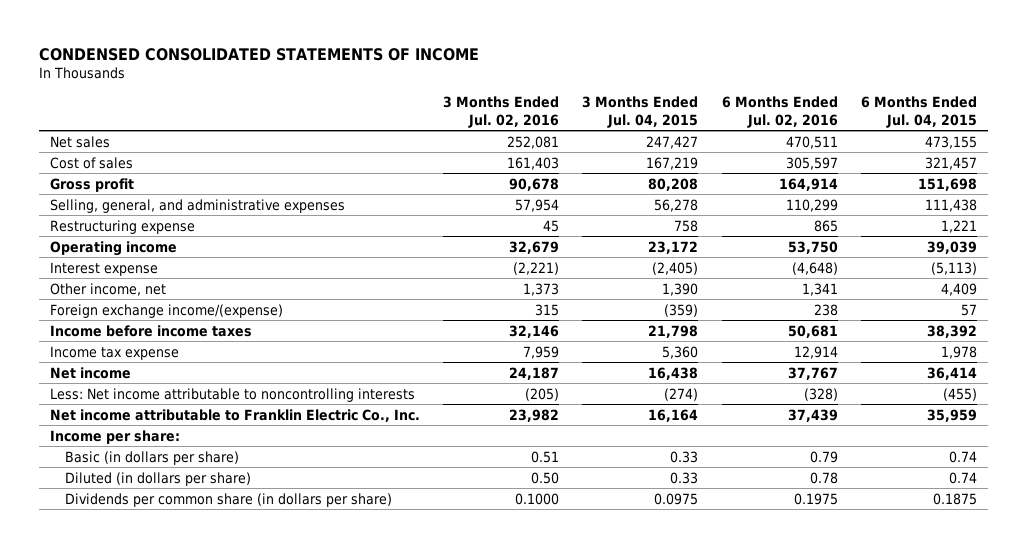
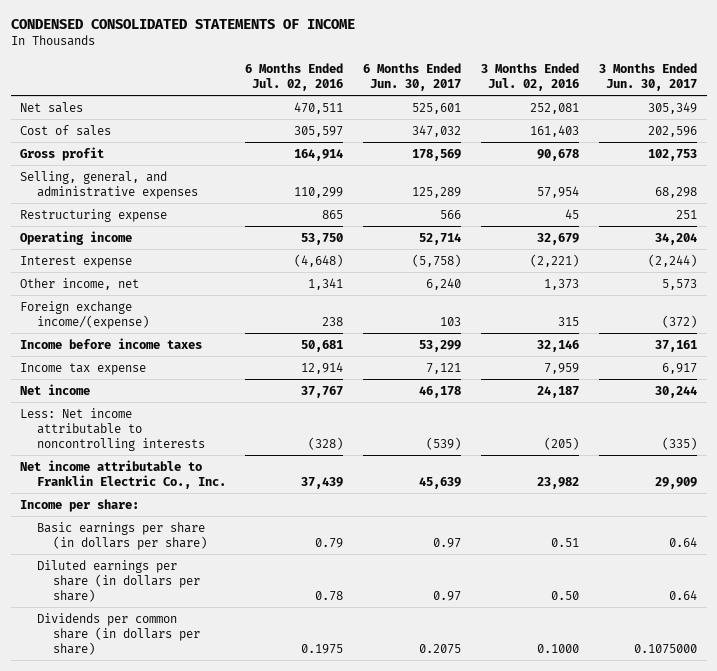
[582,96,699,128] 3 Months Ended Jul. 04, 2015 -> none
[860,96,977,128] 6 Months Ended Jul. 04, 2015 -> none
none -> [363,62,462,91] 6 Months Ended Jun. 30, 2017
none -> [598,62,697,91] 3 Months Ended Jun. 30, 2017
[65,450,240,465] Basic (in dollars per share) -> [36,521,207,550] Basic earnings per share (in dollars per share)
[65,471,252,486] Diluted (in dollars per share) -> [36,559,200,602] Diluted earnings per share (in dollars per share)

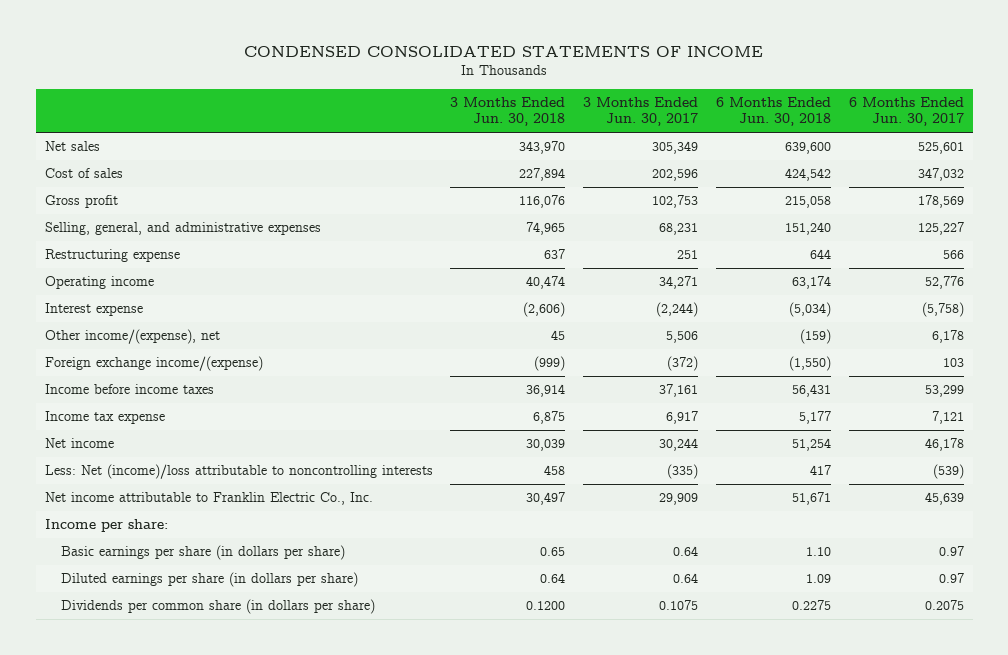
[245,62,344,91] 6 Months Ended Jul. 02, 2016 -> none
[480,62,579,91] 3 Months Ended Jul. 02, 2016 -> none
none -> [450,97,566,127] 3 Months Ended Jun. 30, 2018
none -> [716,97,832,127] 6 Months Ended Jun. 30, 2018
[412,186,462,198] 125,289 -> [917,222,964,236] 125,227
[654,186,697,198] 68,298 -> [659,223,699,236] 68,231
[419,232,462,245] 52,714 -> [924,276,964,290] 52,776
[654,232,697,245] 34,204 -> [659,276,699,290] 34,271
[20,277,140,290] Other income, net -> [44,329,220,345] Other income/(expense), net
[426,277,462,290] 6,240 -> [931,330,964,344] 6,178
[661,278,697,290] 5,573 -> [666,331,699,344] 5,506
[20,407,205,451] Less: Net income attributable to noncontrolling interests -> [44,464,433,480] Less: Net (income)/loss attributable to noncontrolling interests
[633,643,697,654] 0.1075000 -> [659,600,699,611] 0.1075

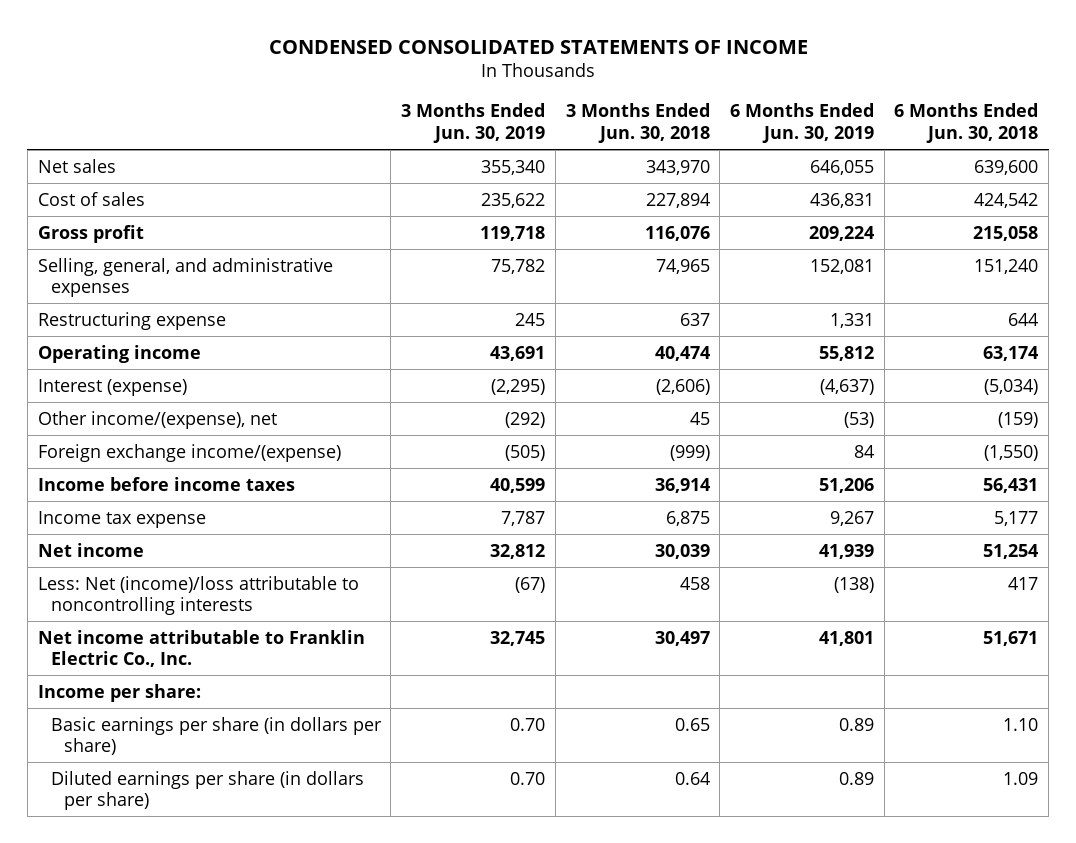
[583,97,699,127] 3 Months Ended Jun. 30, 2017 -> none
[848,97,964,127] 6 Months Ended Jun. 30, 2017 -> none
none -> [401,103,546,143] 3 Months Ended Jun. 30, 2019
none -> [729,103,874,143] 6 Months Ended Jun. 30, 2019
[44,303,143,317] Interest expense -> [37,378,187,396] Interest (expense)
[60,599,375,615] Dividends per common share (in dollars per share) -> none

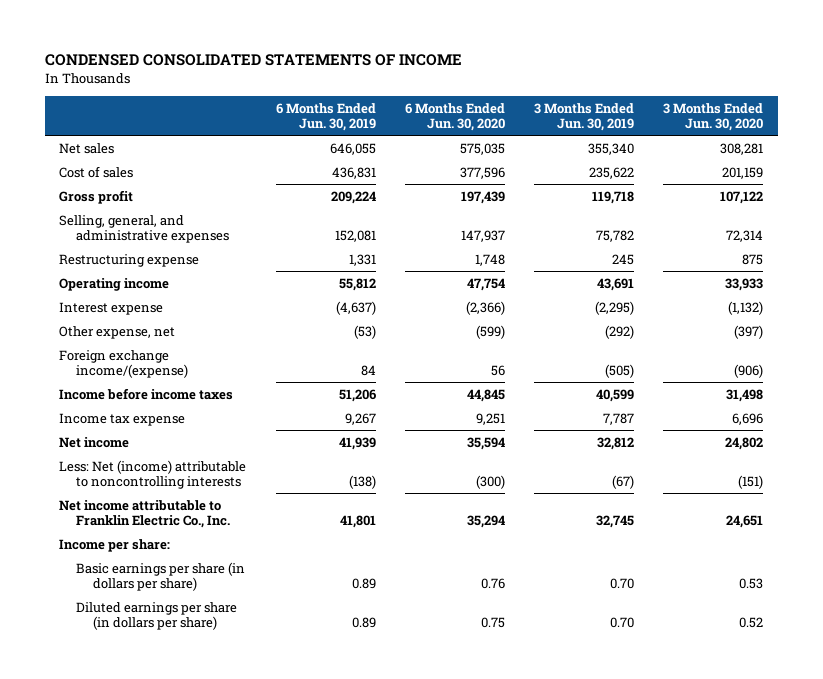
[565,103,710,143] 3 Months Ended Jun. 30, 2018 -> none
[894,103,1039,143] 6 Months Ended Jun. 30, 2018 -> none
none -> [404,102,505,131] 6 Months Ended Jun. 30, 2020
none -> [663,102,764,131] 3 Months Ended Jun. 30, 2020
[37,378,187,396] Interest (expense) -> [59,301,164,315] Interest expense
[37,410,277,429] Other income/(expense), net -> [59,325,176,339] Other expense, net
[37,575,359,616] Less: Net (income)/loss attributable to noncontrolling interests -> [59,459,247,489] Less: Net (income) attributable to noncontrolling interests

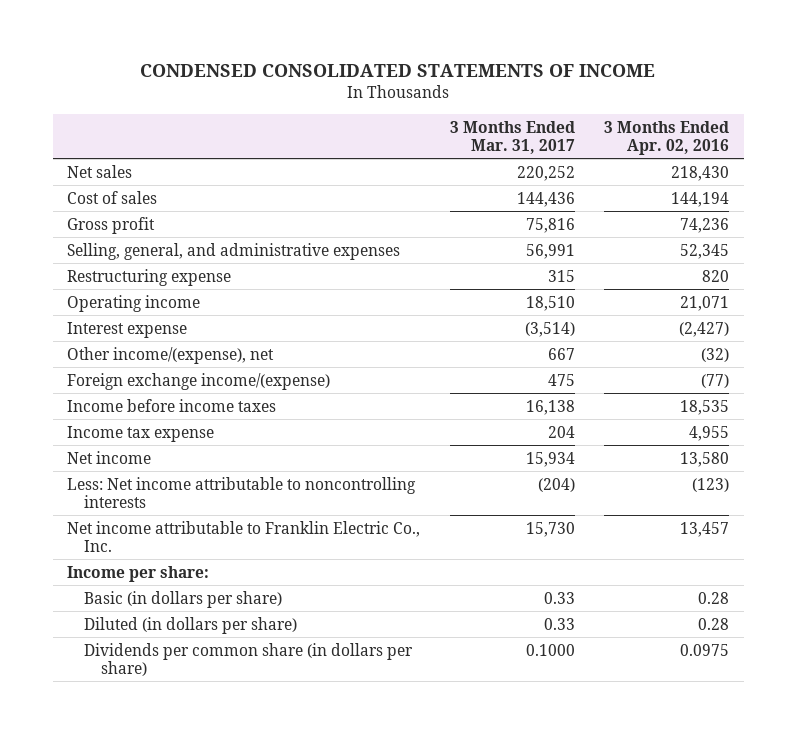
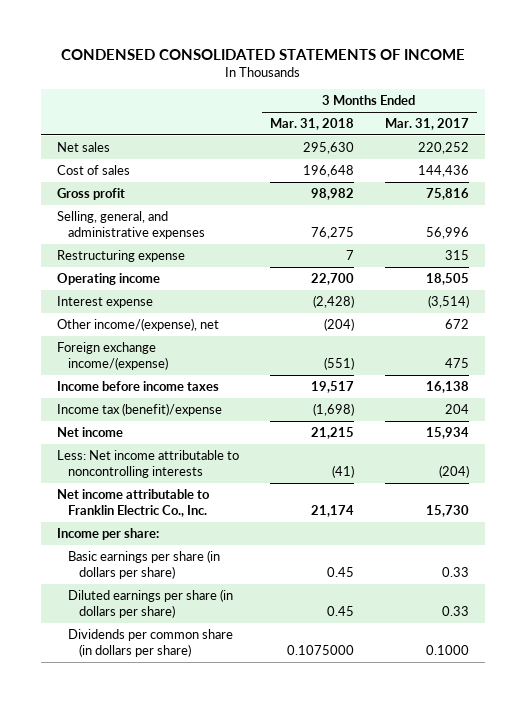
[604,120,730,156] 3 Months Ended Apr. 02, 2016 -> none
none -> [269,118,354,131] Mar. 31, 2018
[525,243,575,259] 56,991 -> [425,226,469,239] 56,996
[525,295,575,311] 18,510 -> [425,272,469,285] 18,505
[547,347,575,360] 667 -> [444,318,469,329] 672
[67,425,215,442] Income tax expense -> [56,402,222,416] Income tax (benefit)/expense
[84,590,283,608] Basic (in dollars per share) -> [67,549,220,579] Basic earnings per share (in dollars per share)
[84,616,298,634] Diluted (in dollars per share) -> [67,588,233,618] Diluted earnings per share (in dollars per share)

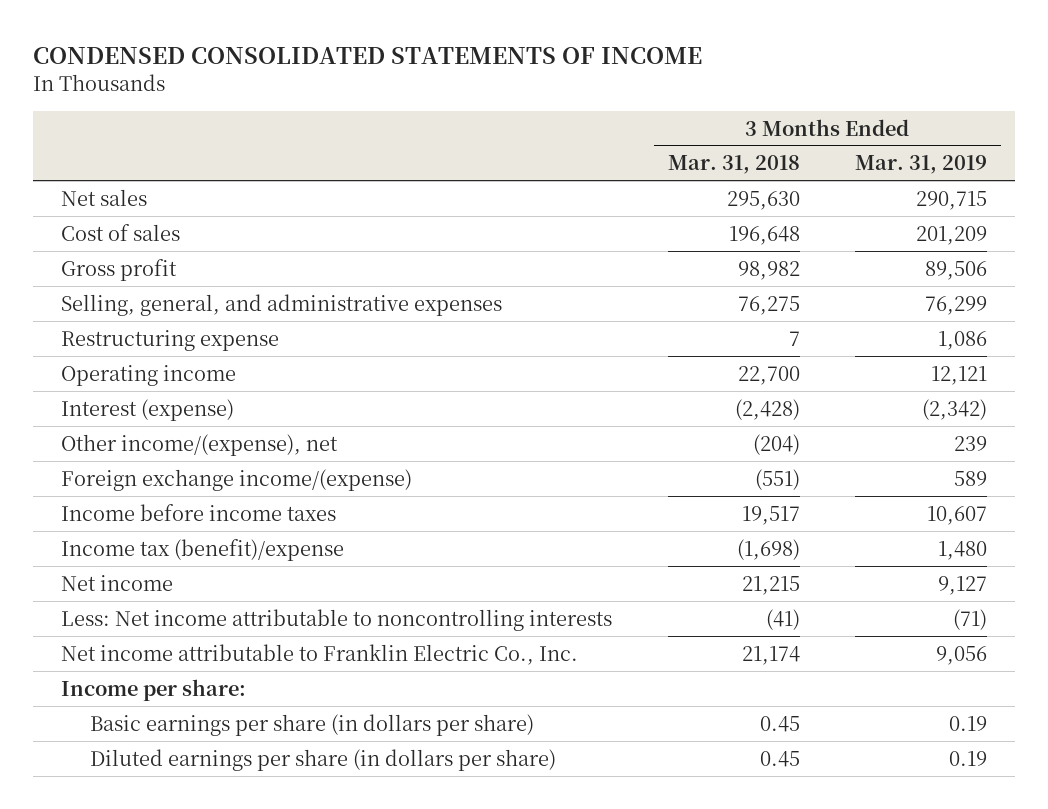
[384,118,469,131] Mar. 31, 2017 -> none
none -> [855,155,988,175] Mar. 31, 2019
[56,295,153,308] Interest expense -> [61,398,235,421] Interest (expense)
[67,628,233,657] Dividends per common share (in dollars per share) -> none

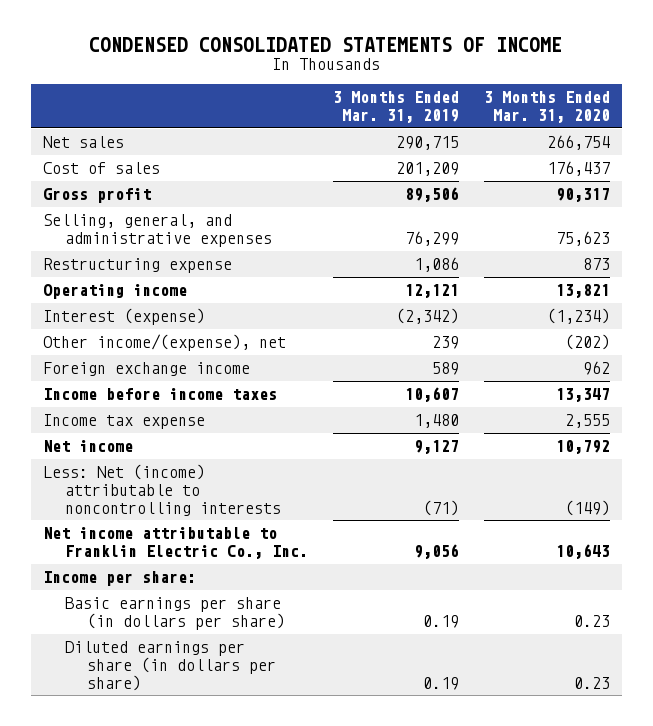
[667,155,800,175] Mar. 31, 2018 -> none
none -> [483,91,610,124] 3 Months Ended Mar. 31, 2020
[61,468,413,491] Foreign exchange income/(expense) -> [43,362,251,377] Foreign exchange income
[61,538,345,561] Income tax (benefit)/expense -> [43,414,206,430] Income tax expense
[61,608,613,631] Less: Net income attributable to noncontrolling interests -> [43,464,281,516] Less: Net (income) attributable to noncontrolling interests

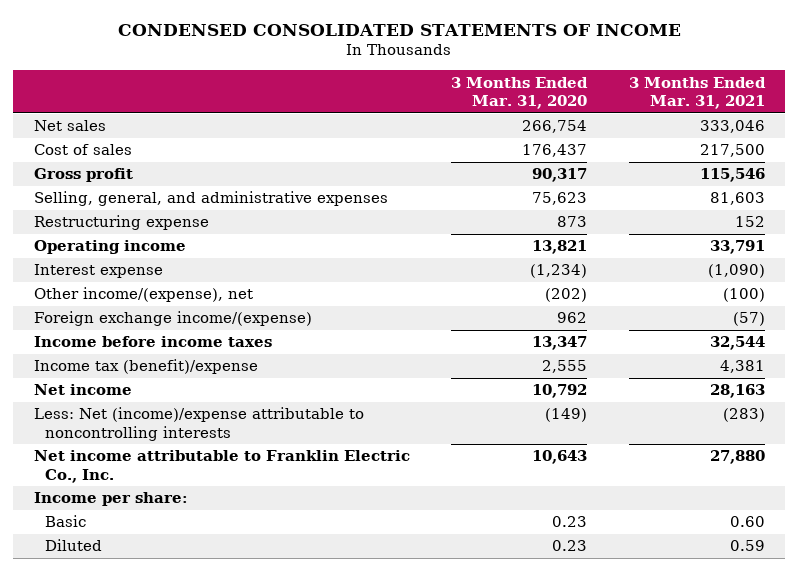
[332,91,459,124] 3 Months Ended Mar. 31, 2019 -> none
none -> [628,76,766,109] 3 Months Ended Mar. 31, 2021
[43,308,206,326] Interest (expense) -> [33,264,163,279] Interest expense
[43,362,251,377] Foreign exchange income -> [33,311,312,327] Foreign exchange income/(expense)
[43,414,206,430] Income tax expense -> [33,359,258,375] Income tax (benefit)/expense
[43,464,281,516] Less: Net (income) attributable to noncontrolling interests -> [33,407,364,441] Less: Net (income)/expense attributable to noncontrolling interests
[64,597,285,631] Basic earnings per share (in dollars per share) -> [45,515,87,528] Basic
[64,641,276,691] Diluted earnings per share (in dollars per share) -> [45,539,103,552] Diluted

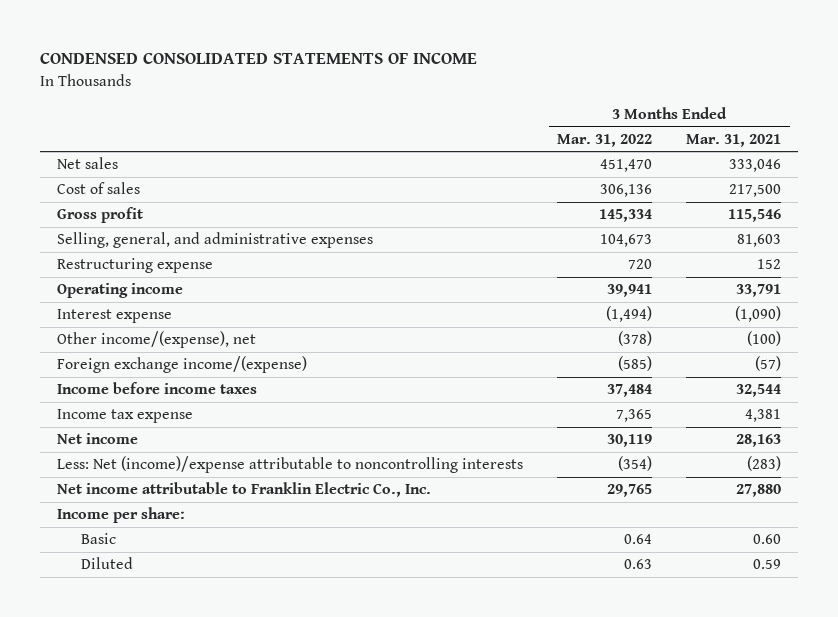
[451,76,589,109] 3 Months Ended Mar. 31, 2020 -> none
none -> [557,133,653,147] Mar. 31, 2022
[33,359,258,375] Income tax (benefit)/expense -> [57,409,194,424] Income tax expense

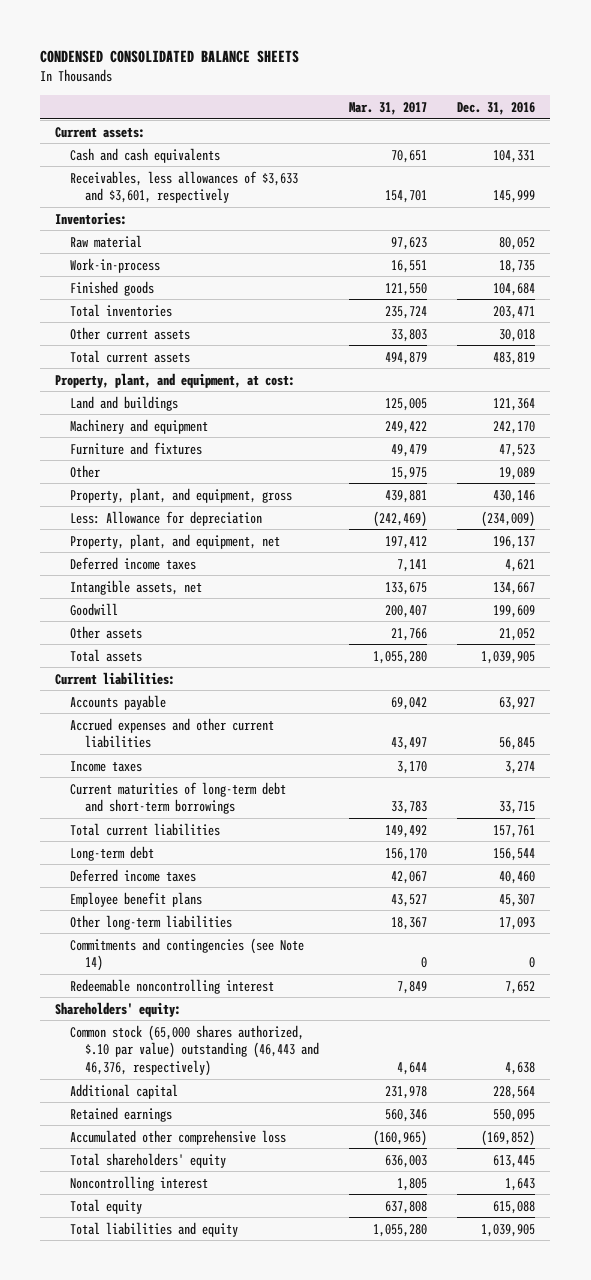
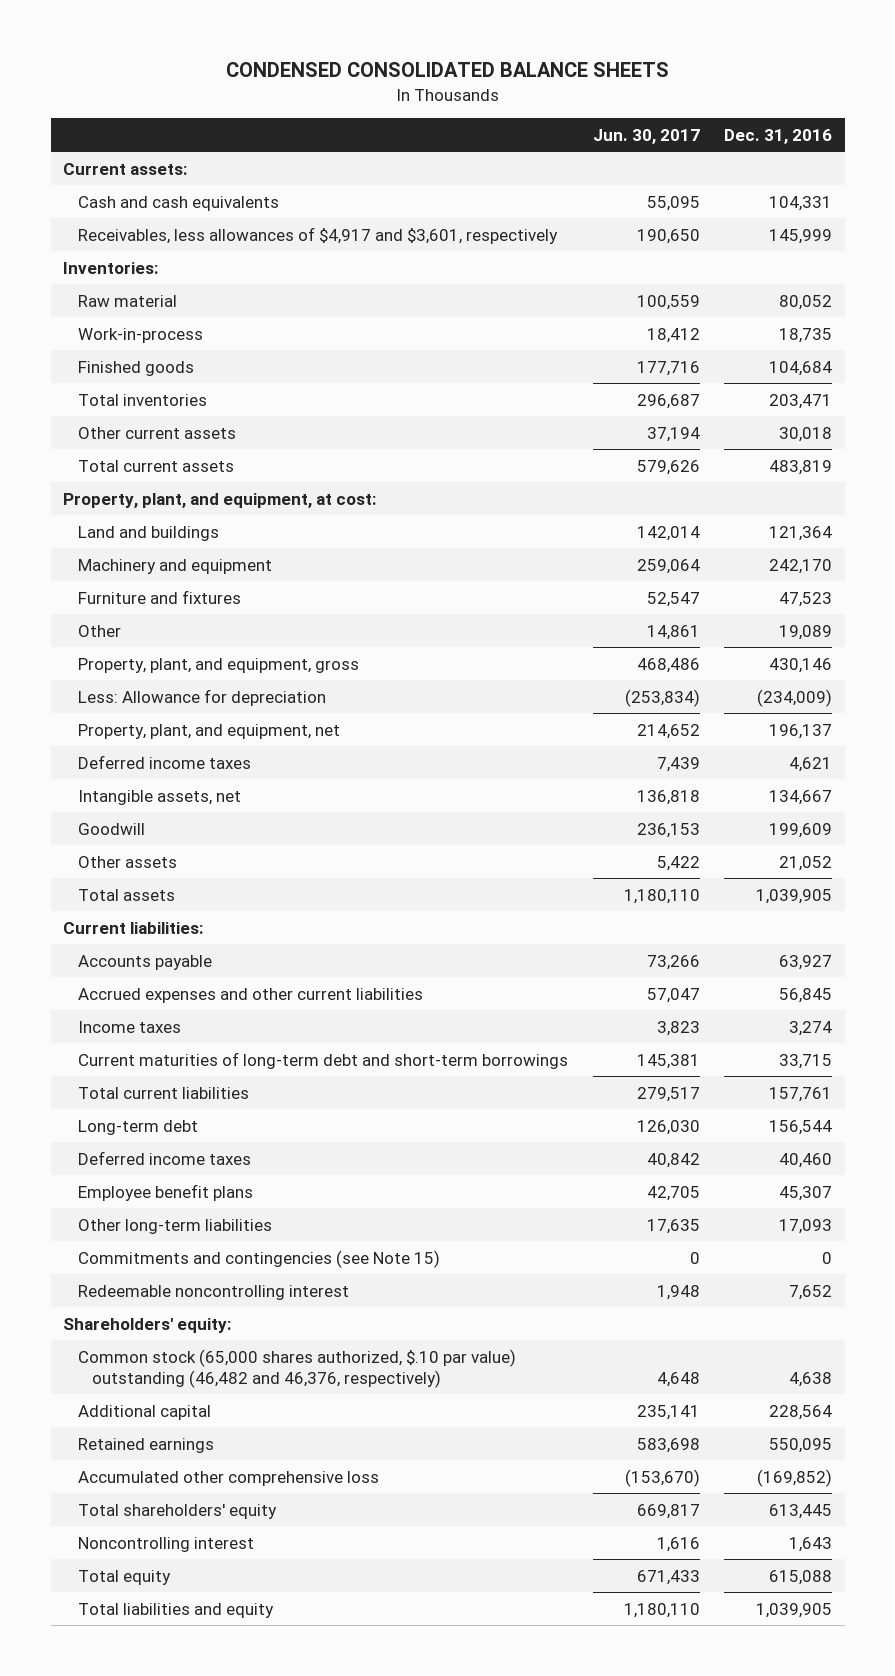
[349,101,428,115] Mar. 31, 2017 -> none
none -> [592,128,700,144] Jun. 30, 2017
[70,170,299,204] Receivables, less allowances of $3,633 and $3,601, respectively -> [77,226,558,244] Receivables, less allowances of $4,917 and $3,601, respectively
[70,937,305,972] Commitments and contingencies (see Note 14) -> [77,1249,440,1268] Commitments and contingencies (see Note 15)
[70,1024,320,1076] Common stock (65,000 shares authorized, $.10 par value) outstanding (46,443 and 46,376, respectively) -> [77,1348,516,1388] Common stock (65,000 shares authorized, $.10 par value) outstanding (46,482 and 46,376, respectively)

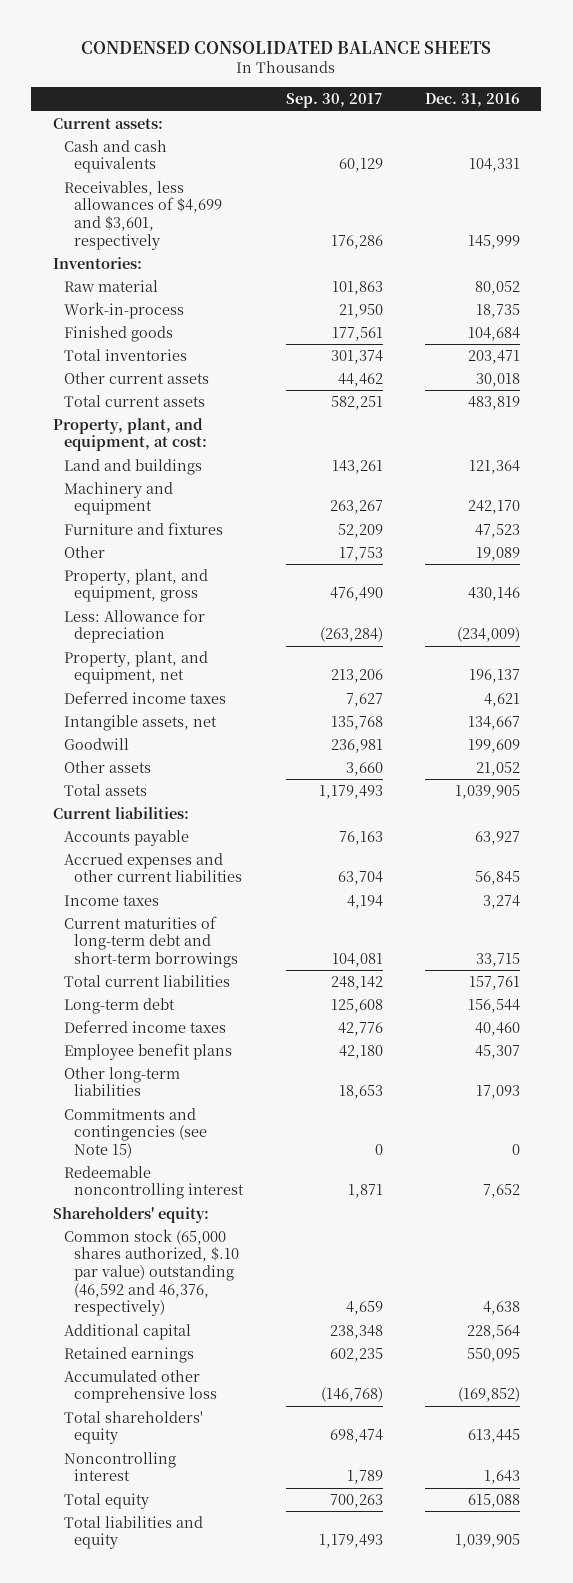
[592,128,700,144] Jun. 30, 2017 -> none
none -> [285,93,383,109] Sep. 30, 2017
[77,226,558,244] Receivables, less allowances of $4,917 and $3,601, respectively -> [63,180,223,250] Receivables, less allowances of $4,699 and $3,601, respectively
[77,1348,516,1388] Common stock (65,000 shares authorized, $.10 par value) outstanding (46,482 and 46,376, respectively) -> [63,1228,240,1317] Common stock (65,000 shares authorized, $.10 par value) outstanding (46,592 and 46,376, respectively)

